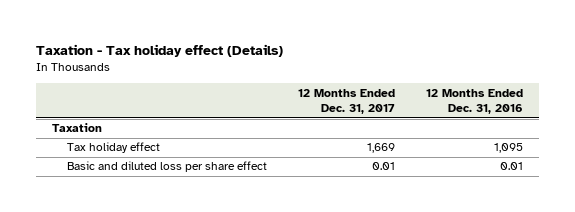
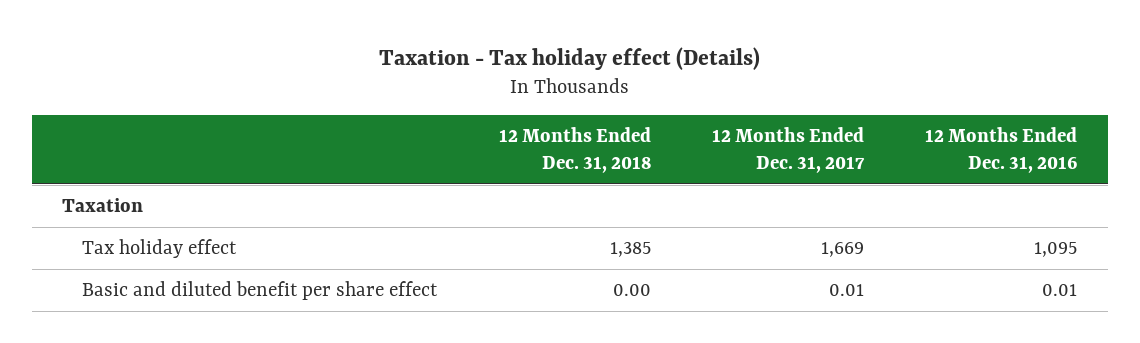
none -> [498,126,651,173] 12 Months Ended Dec. 31, 2018
[66,161,267,173] Basic and diluted loss per share effect -> [82,281,439,301] Basic and diluted benefit per share effect

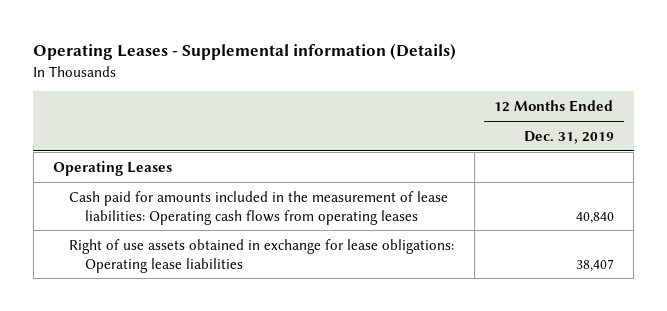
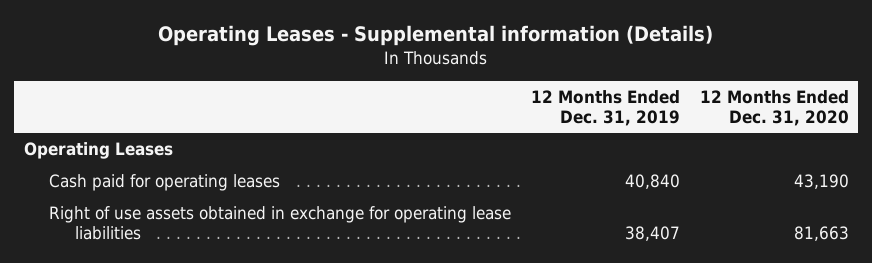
none -> [699,89,849,126] 12 Months Ended Dec. 31, 2020
[69,190,449,225] Cash paid for amounts included in the measurement of lease liabilities: Operating cash flows from operating leases -> [49,174,281,192] Cash paid for operating leases
[69,238,455,273] Right of use assets obtained in exchange for lease obligations: Operating lease liabilities -> [49,206,512,241] Right of use assets obtained in exchange for operating lease liabilities

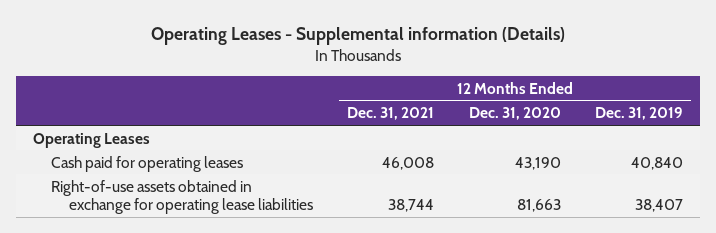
none -> [347,107,435,121] Dec. 31, 2021
[49,206,512,241] Right of use assets obtained in exchange for operating lease liabilities -> [51,179,314,215] Right-of-use assets obtained in exchange for operating lease liabilities

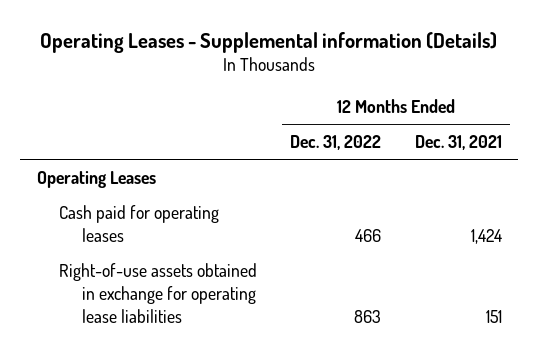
[468,107,561,121] Dec. 31, 2020 -> none
[594,107,683,121] Dec. 31, 2019 -> none
none -> [290,135,382,151] Dec. 31, 2022
[382,156,435,170] 46,008 -> [470,228,502,244] 1,424
[388,199,435,213] 38,744 -> [485,309,502,323] 151

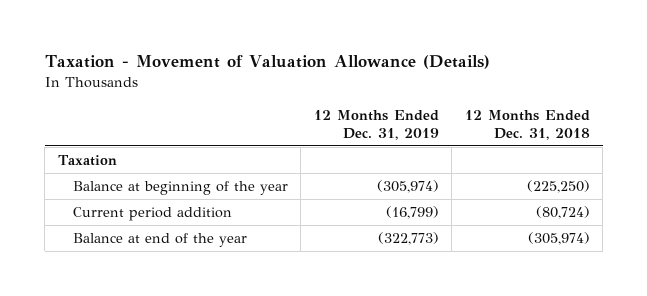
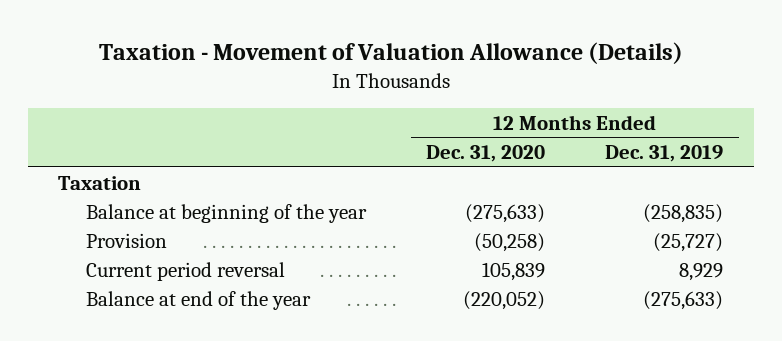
[464,109,590,140] 12 Months Ended Dec. 31, 2018 -> none
none -> [426,144,546,162] Dec. 31, 2020
[376,179,439,193] (305,974) -> [643,203,724,223] (258,835)
none -> [85,232,167,248] Provision
[73,206,233,221] Current period addition -> [85,261,285,281] Current period reversal
[385,205,439,219] (16,799) -> [679,262,724,281] 8,929
[377,231,439,245] (322,773) -> [643,290,724,310] (275,633)

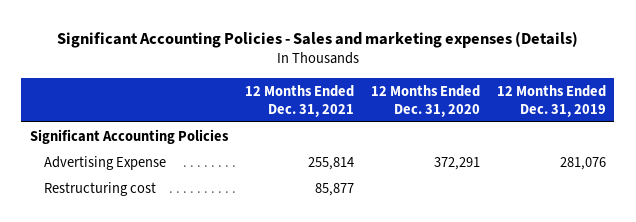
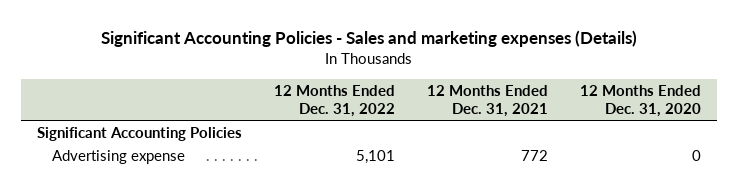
[496,84,606,117] 12 Months Ended Dec. 31, 2019 -> none
none -> [273,84,395,118] 12 Months Ended Dec. 31, 2022
[44,181,157,196] Restructuring cost -> none
[44,155,167,170] Advertising Expense -> [52,149,186,164] Advertising expense
[307,156,354,170] 255,814 -> [520,149,548,161] 772
[433,156,480,170] 372,291 -> [691,149,701,161] 0

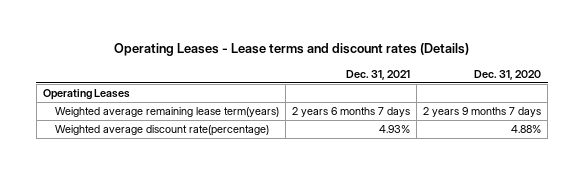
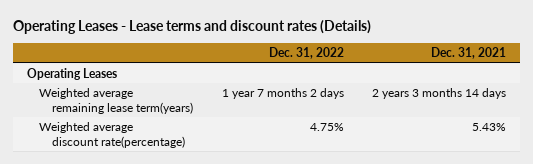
[474,69,542,80] Dec. 31, 2020 -> none
none -> [268,47,344,60] Dec. 31, 2022
[292,107,411,118] 2 years 6 months 7 days -> [372,87,507,99] 2 years 3 months 14 days
[379,125,411,134] 4.93% -> [472,122,507,131] 5.43%

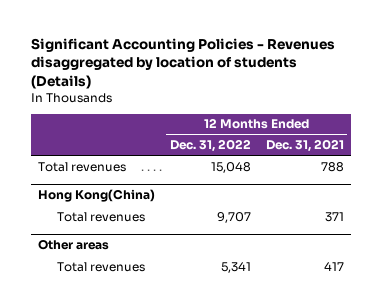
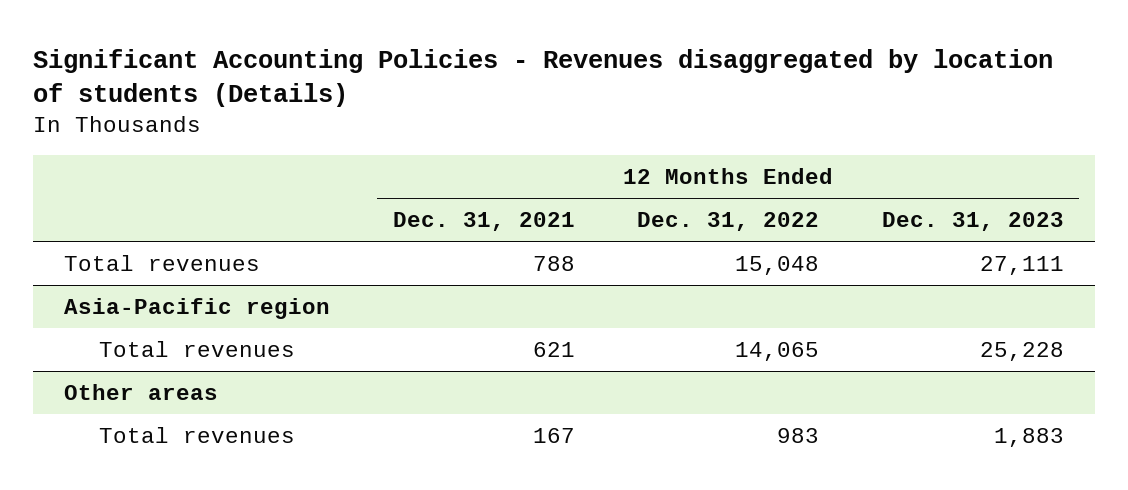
none -> [881,212,1064,232] Dec. 31, 2023
[37,189,155,203] Hong Kong(China) -> [64,297,331,319] Asia-Pacific region
[216,211,251,223] 9,707 -> [735,341,820,361] 14,065
[324,211,344,222] 371 -> [532,341,575,357] 621
[220,261,251,273] 5,341 -> [777,427,820,443] 983
[323,261,344,271] 417 -> [532,427,575,443] 167

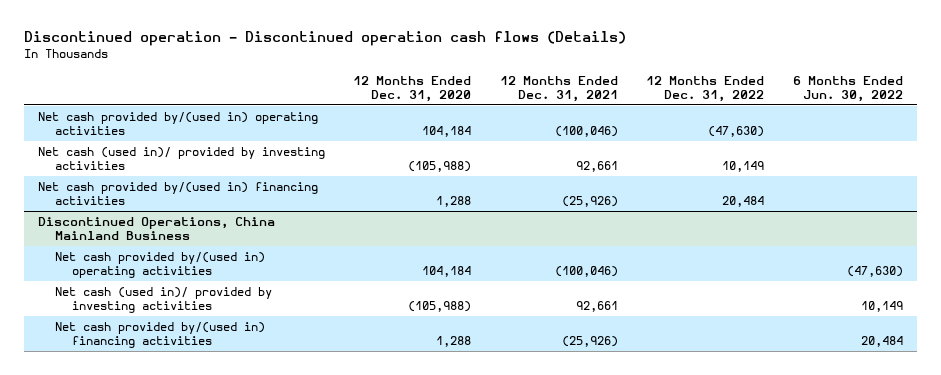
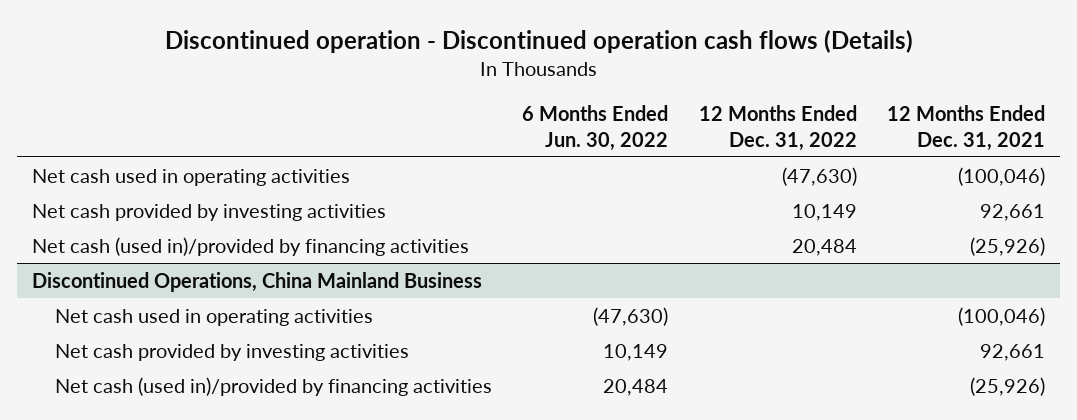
[353,75,472,102] 12 Months Ended Dec. 31, 2020 -> none
[37,111,318,136] Net cash provided by/(used in) operating activities -> [32,168,351,186] Net cash used in operating activities
[37,146,325,171] Net cash (used in)/ provided by investing activities -> [32,203,387,221] Net cash provided by investing activities
[37,181,318,206] Net cash provided by/(used in) financing activities -> [32,236,470,256] Net cash (used in)/provided by financing activities
[55,251,266,279] Net cash provided by/(used in) operating activities -> [55,308,374,326] Net cash used in operating activities
[55,286,273,314] Net cash (used in)/ provided by investing activities -> [55,343,410,361] Net cash provided by investing activities
[55,321,266,349] Net cash provided by/(used in) financing activities -> [55,376,493,396] Net cash (used in)/provided by financing activities

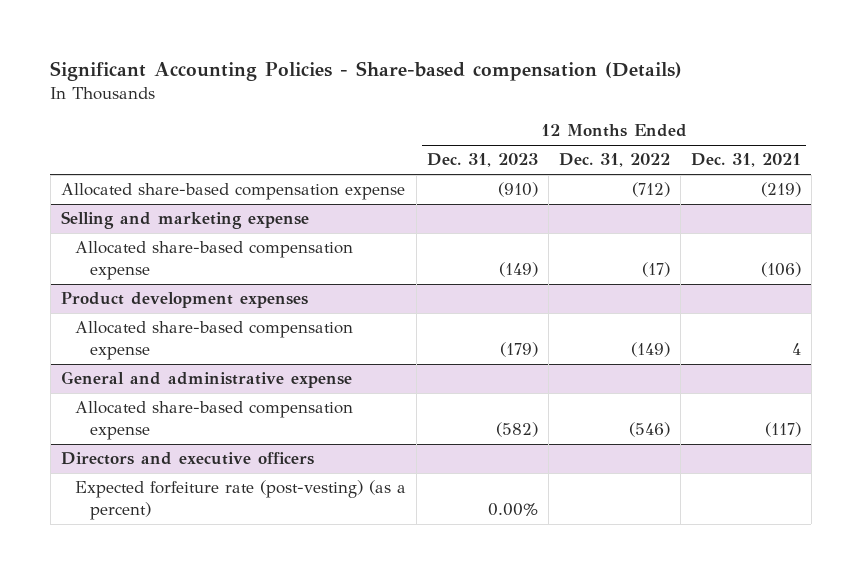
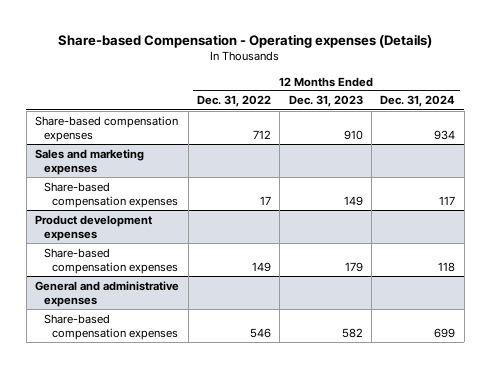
[50,61,683,82] Significant Accounting Policies - Share-based compensation (Details) -> [58,33,433,48] Share-based Compensation - Operating expenses (Details)
[690,153,801,168] Dec. 31, 2021 -> none
none -> [380,95,456,108] Dec. 31, 2024
[60,183,405,201] Allocated share-based compensation expense -> [35,115,179,142] Share-based compensation expenses
[498,182,539,198] (910) -> [343,129,363,140] 910
[631,182,670,198] (712) -> [252,129,271,139] 712
[60,211,309,230] Selling and marketing expense -> [35,148,145,175] Sales and marketing expenses
[75,241,354,280] Allocated share-based compensation expense -> [43,181,179,208] Share-based compensation expenses
[499,261,539,277] (149) -> [343,195,363,206] 149
[641,261,670,277] (17) -> [259,195,271,205] 17
[60,452,314,466] Directors and executive officers -> none
[75,480,407,520] Expected forfeiture rate (post-vesting) (as a percent) -> none
[75,321,354,360] Allocated share-based compensation expense -> [43,247,179,274] Share-based compensation expenses
[500,341,539,357] (179) -> [344,261,363,272] 179
[630,341,670,357] (149) -> [251,261,271,272] 149
[60,371,352,389] General and administrative expense -> [35,280,180,307] General and administrative expenses
[75,401,354,440] Allocated share-based compensation expense -> [43,313,179,340] Share-based compensation expenses
[496,421,539,437] (582) -> [341,327,363,338] 582
[628,421,670,437] (546) -> [249,327,271,338] 546

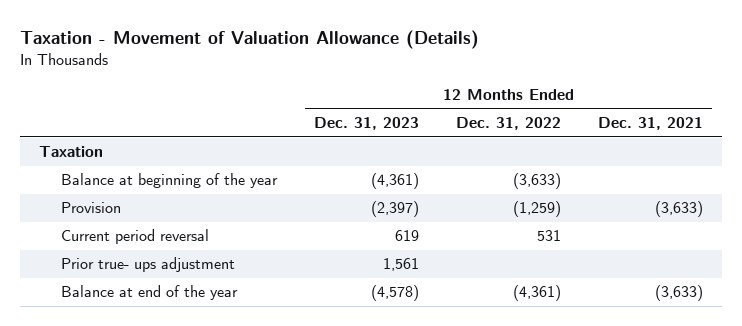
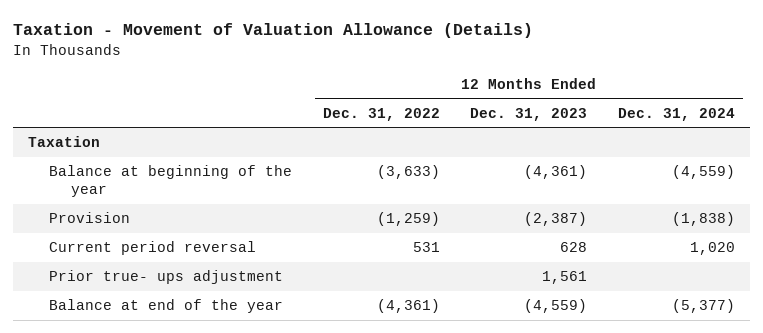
[598,117,704,131] Dec. 31, 2021 -> none
none -> [617,107,735,121] Dec. 31, 2024
[371,201,420,218] (2,397) -> [524,212,588,227] (2,387)
[395,230,420,242] 619 -> [560,242,588,253] 628
[371,285,420,302] (4,578) -> [524,299,588,314] (4,559)

